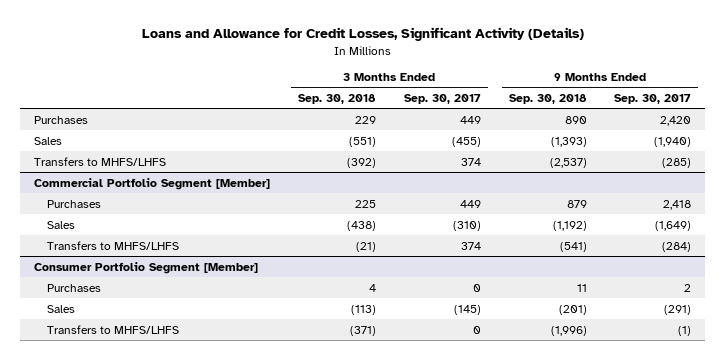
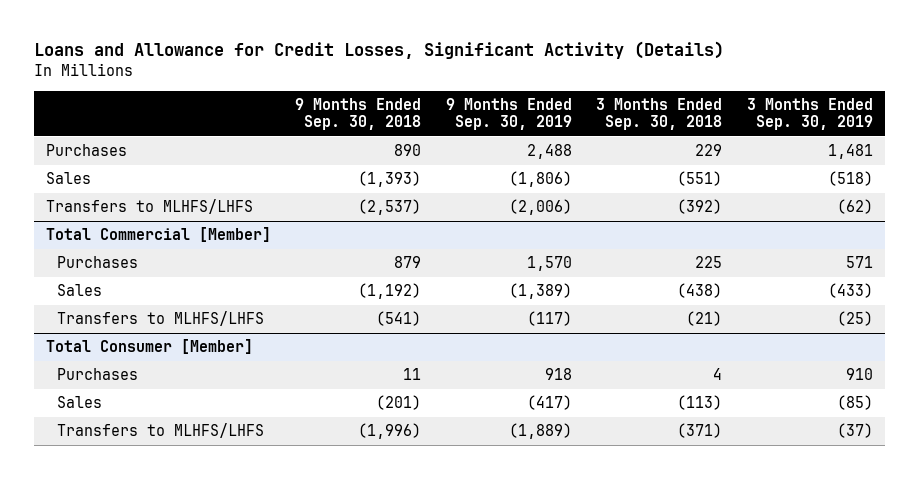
[403,94,481,105] Sep. 30, 2017 -> none
[614,94,692,105] Sep. 30, 2017 -> none
none -> [445,97,572,131] 9 Months Ended Sep. 30, 2019
none -> [746,97,873,131] 3 Months Ended Sep. 30, 2019
[33,156,166,166] Transfers to MHFS/LHFS -> [46,199,254,215] Transfers to MLHFS/LHFS
[33,177,270,190] Commercial Portfolio Segment [Member] -> [46,227,272,243] Total Commercial [Member]
[47,240,180,250] Transfers to MHFS/LHFS -> [57,311,265,327] Transfers to MLHFS/LHFS
[33,261,258,274] Consumer Portfolio Segment [Member] -> [46,339,254,355] Total Consumer [Member]
[47,324,180,334] Transfers to MHFS/LHFS -> [57,423,265,439] Transfers to MLHFS/LHFS

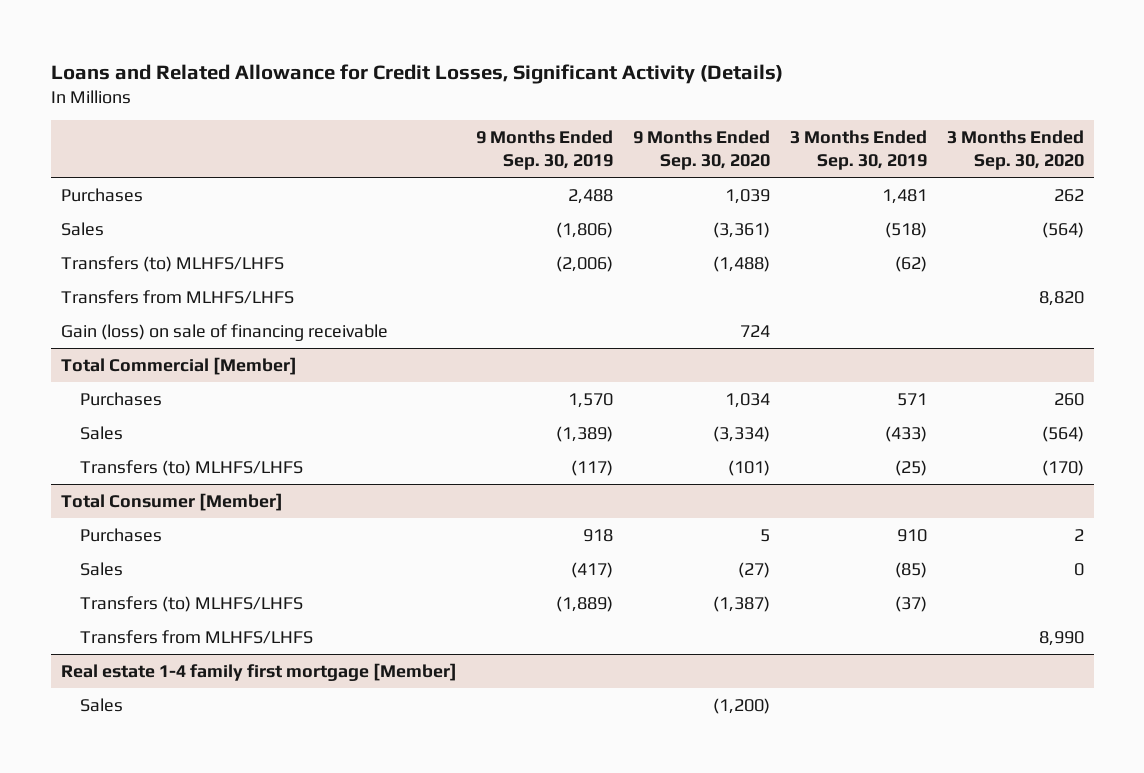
[33,41,724,60] Loans and Allowance for Credit Losses, Significant Activity (Details) -> [50,63,783,84] Loans and Related Allowance for Credit Losses, Significant Activity (Details)
[295,97,422,131] 9 Months Ended Sep. 30, 2018 -> none
[596,97,723,131] 3 Months Ended Sep. 30, 2018 -> none
none -> [633,130,771,170] 9 Months Ended Sep. 30, 2020
none -> [946,130,1084,170] 3 Months Ended Sep. 30, 2020
[46,199,254,215] Transfers to MLHFS/LHFS -> [60,255,284,272] Transfers (to) MLHFS/LHFS
none -> [60,289,294,304] Transfers from MLHFS/LHFS
none -> [60,323,388,341] Gain (loss) on sale of financing receivable
[57,311,265,327] Transfers to MLHFS/LHFS -> [80,459,304,476] Transfers (to) MLHFS/LHFS
[57,423,265,439] Transfers to MLHFS/LHFS -> [80,595,304,612] Transfers (to) MLHFS/LHFS
none -> [80,629,314,644] Transfers from MLHFS/LHFS
none -> [60,662,457,681] Real estate 1-4 family first mortgage [Member]
none -> [80,697,124,712] Sales

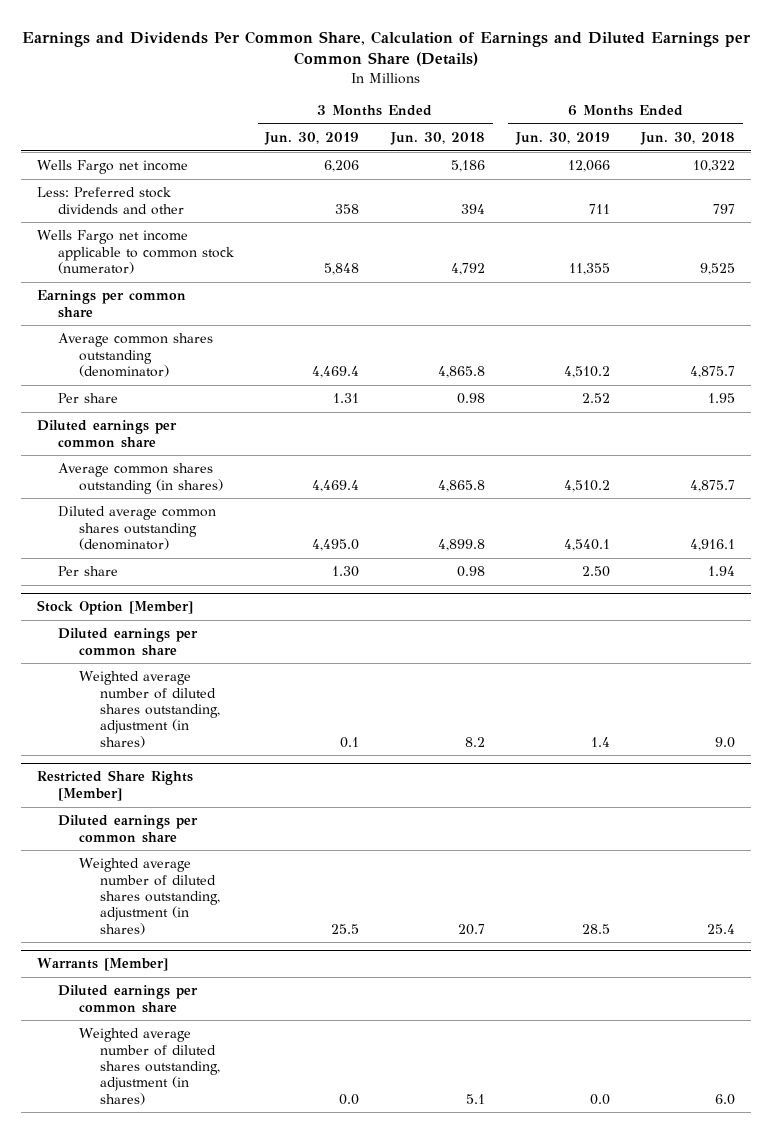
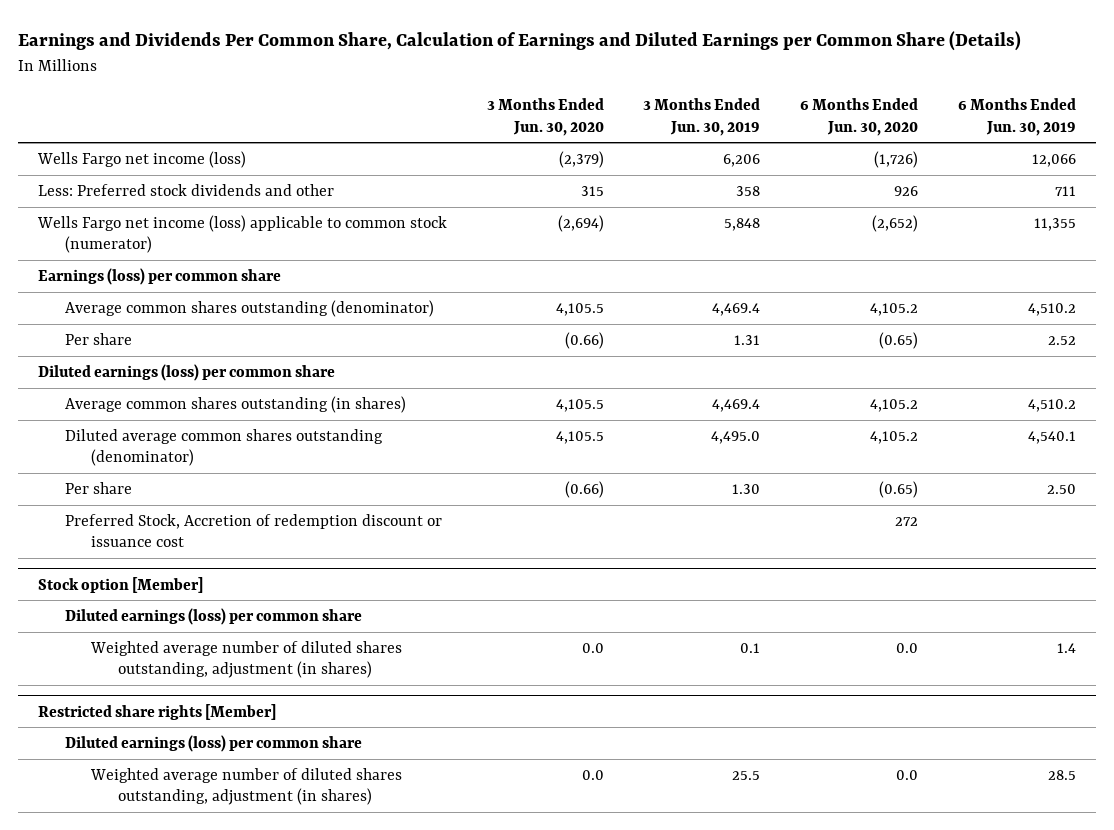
[389,131,485,145] Jun. 30, 2018 -> none
[640,131,736,145] Jun. 30, 2018 -> none
none -> [486,98,604,136] 3 Months Ended Jun. 30, 2020
none -> [800,98,919,136] 6 Months Ended Jun. 30, 2020
[36,160,188,175] Wells Fargo net income -> [36,151,246,169] Wells Fargo net income (loss)
[36,230,235,274] Wells Fargo net income applicable to common stock (numerator) -> [36,215,447,254] Wells Fargo net income (loss) applicable to common stock (numerator)
[36,290,186,318] Earnings per common share -> [37,268,281,286] Earnings (loss) per common share
[36,420,177,448] Diluted earnings per common share -> [37,364,335,382] Diluted earnings (loss) per common share
none -> [64,514,442,548] Preferred Stock, Accretion of redemption discount or issuance cost
[36,600,193,616] Stock Option [Member] -> [37,576,203,593] Stock option [Member]
[58,628,199,656] Diluted earnings per common share -> [64,608,362,626] Diluted earnings (loss) per common share
[36,770,193,801] Restricted Share Rights [Member] -> [37,703,276,720] Restricted share rights [Member]
[58,815,199,843] Diluted earnings per common share -> [64,735,362,753] Diluted earnings (loss) per common share
[36,958,168,972] Warrants [Member] -> none
[58,985,199,1013] Diluted earnings per common share -> none
[79,1028,221,1105] Weighted average number of diluted shares outstanding, adjustment (in shares) -> none

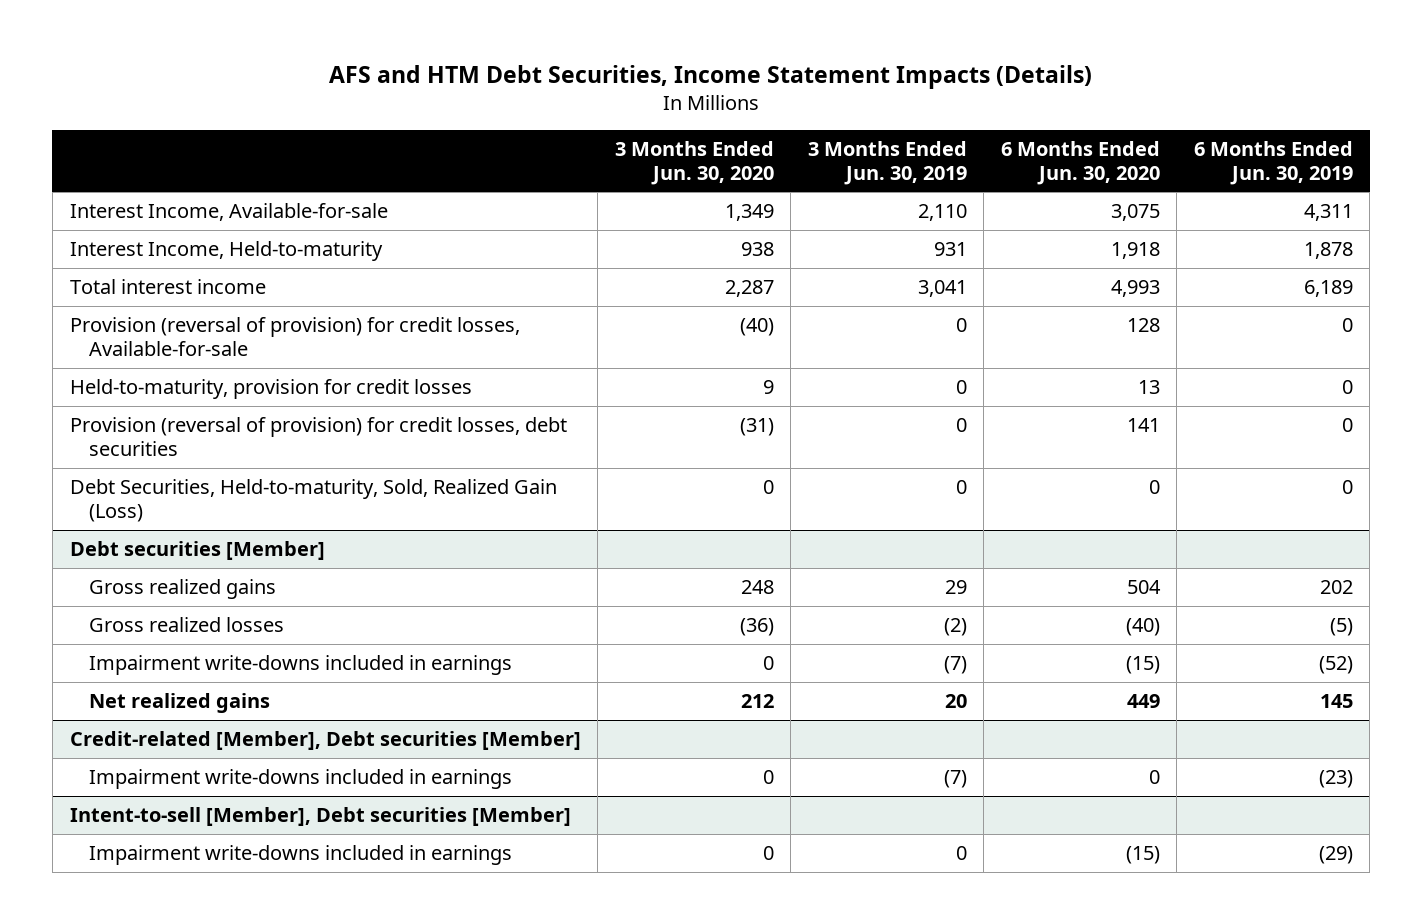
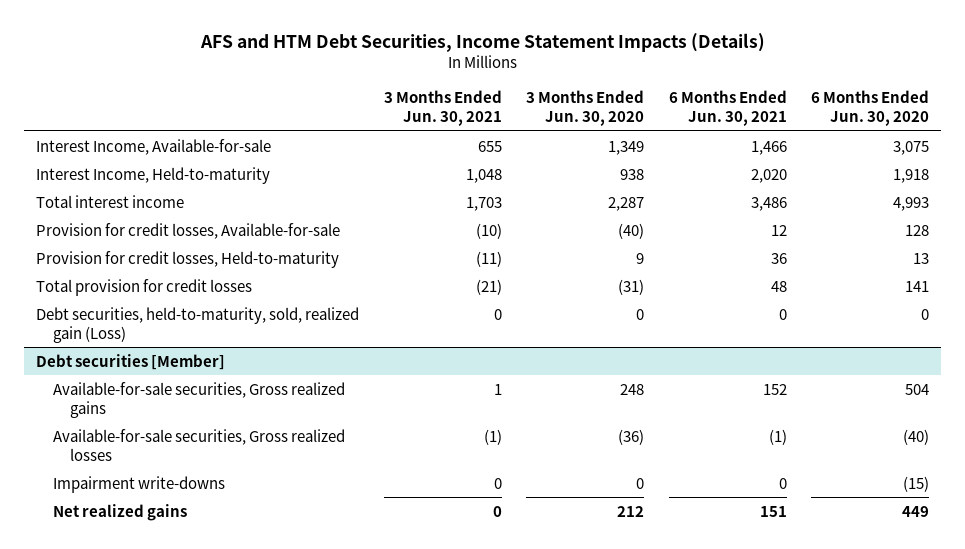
[807,140,967,185] 3 Months Ended Jun. 30, 2019 -> none
[1193,140,1353,185] 6 Months Ended Jun. 30, 2019 -> none
none -> [383,89,502,127] 3 Months Ended Jun. 30, 2021
none -> [668,89,787,127] 6 Months Ended Jun. 30, 2021
[69,317,520,356] Provision (reversal of provision) for credit losses, Available-for-sale -> [36,222,341,239] Provision for credit losses, Available-for-sale
[69,379,472,400] Held-to-maturity, provision for credit losses -> [36,250,340,268] Provision for credit losses, Held-to-maturity
[69,417,567,456] Provision (reversal of provision) for credit losses, debt securities -> [36,278,253,296] Total provision for credit losses
[69,479,557,522] Debt Securities, Held-to-maturity, Sold, Realized Gain (Loss) -> [36,306,360,343] Debt securities, held-to-maturity, sold, realized gain (Loss)
[89,579,277,600] Gross realized gains -> [53,381,346,418] Available-for-sale securities, Gross realized gains
[89,617,285,633] Gross realized losses -> [53,428,346,461] Available-for-sale securities, Gross realized losses
[89,655,513,676] Impairment write-downs included in earnings -> [53,475,226,493] Impairment write-downs
[69,731,581,751] Credit-related [Member], Debt securities [Member] -> none
[89,769,513,790] Impairment write-downs included in earnings -> none
[69,807,571,827] Intent-to-sell [Member], Debt securities [Member] -> none
[89,845,513,866] Impairment write-downs included in earnings -> none

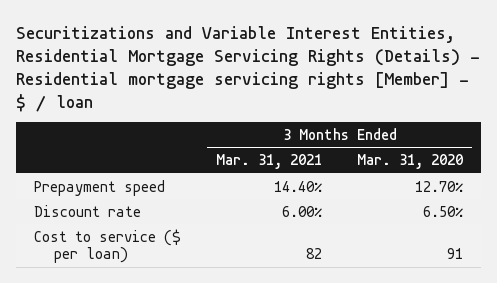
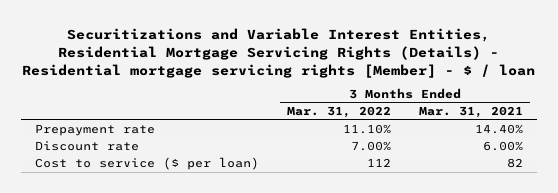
[357,154,464,170] Mar. 31, 2020 -> none
none -> [286,106,391,119] Mar. 31, 2022
[33,179,165,196] Prepayment speed -> [35,124,156,137] Prepayment rate

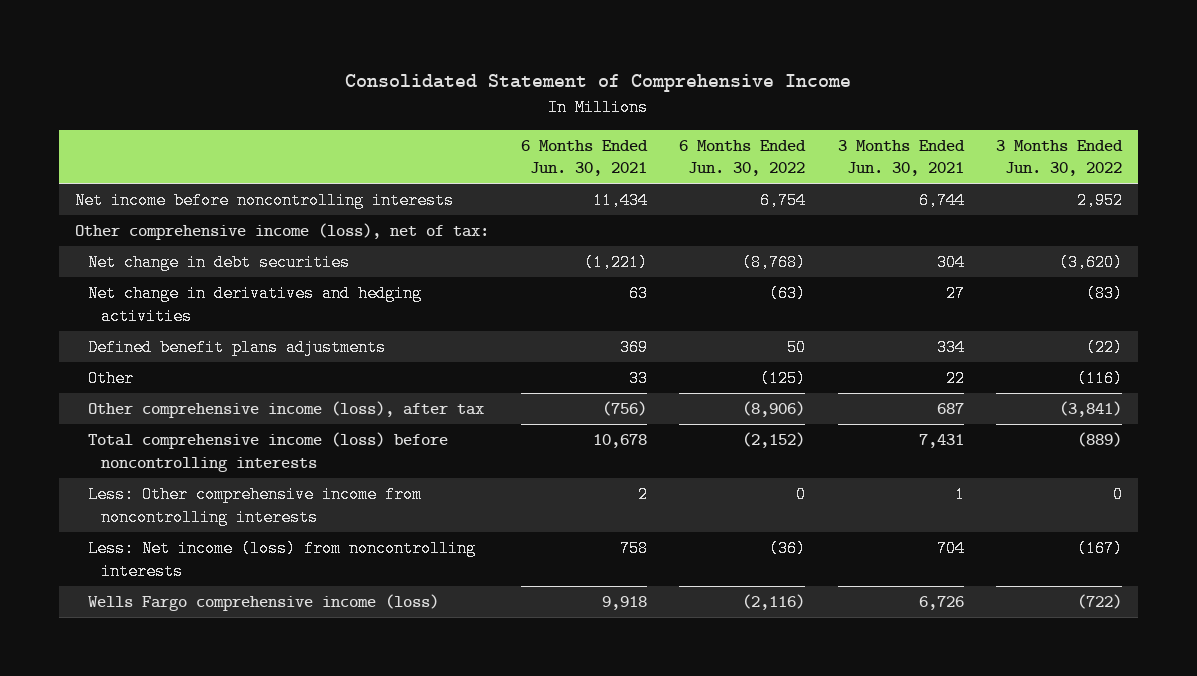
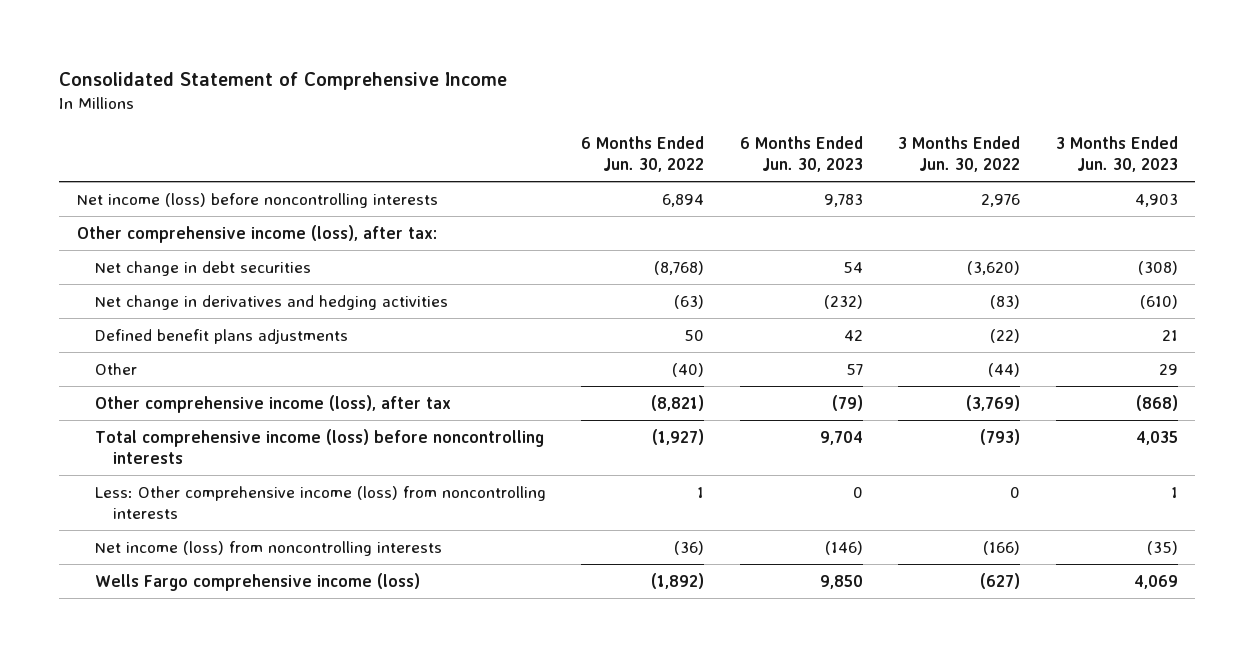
[521,139,649,177] 6 Months Ended Jun. 30, 2021 -> none
[837,139,965,177] 3 Months Ended Jun. 30, 2021 -> none
none -> [739,135,863,172] 6 Months Ended Jun. 30, 2023
none -> [1055,135,1178,172] 3 Months Ended Jun. 30, 2023
[75,191,455,209] Net income before noncontrolling interests -> [76,192,438,208] Net income (loss) before noncontrolling interests
[760,191,807,209] 6,754 -> [662,193,705,207] 6,894
[1076,191,1123,209] 2,952 -> [981,193,1021,207] 2,976
[75,222,490,240] Other comprehensive income (loss), net of tax: -> [76,224,437,243] Other comprehensive income (loss), after tax:
[760,369,807,387] (125) -> [672,362,705,377] (40)
[1076,369,1123,387] (116) -> [988,362,1021,377] (44)
[742,400,806,417] (8,906) -> [651,394,705,411] (8,821)
[1058,400,1122,417] (3,841) -> [966,394,1021,411] (3,769)
[742,431,806,448] (2,152) -> [652,428,705,445] (1,927)
[1076,431,1122,447] (889) -> [980,428,1021,445] (793)
[88,485,423,526] Less: Other comprehensive income from noncontrolling interests -> [94,485,546,519] Less: Other comprehensive income (loss) from noncontrolling interests
[796,485,807,503] 0 -> [697,486,705,498] 1
[88,539,477,580] Less: Net income (loss) from noncontrolling interests -> [94,540,442,556] Net income (loss) from noncontrolling interests
[1076,539,1123,557] (167) -> [983,540,1021,555] (166)
[742,593,806,610] (2,116) -> [651,572,705,589] (1,892)
[1076,593,1122,609] (722) -> [980,572,1021,589] (627)

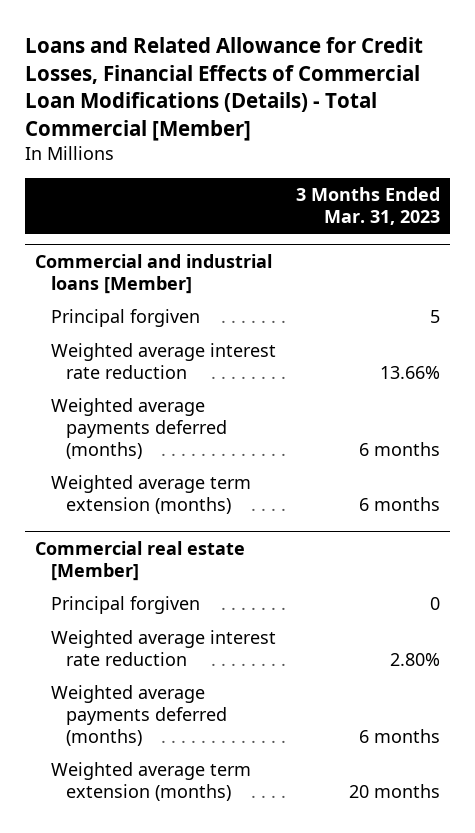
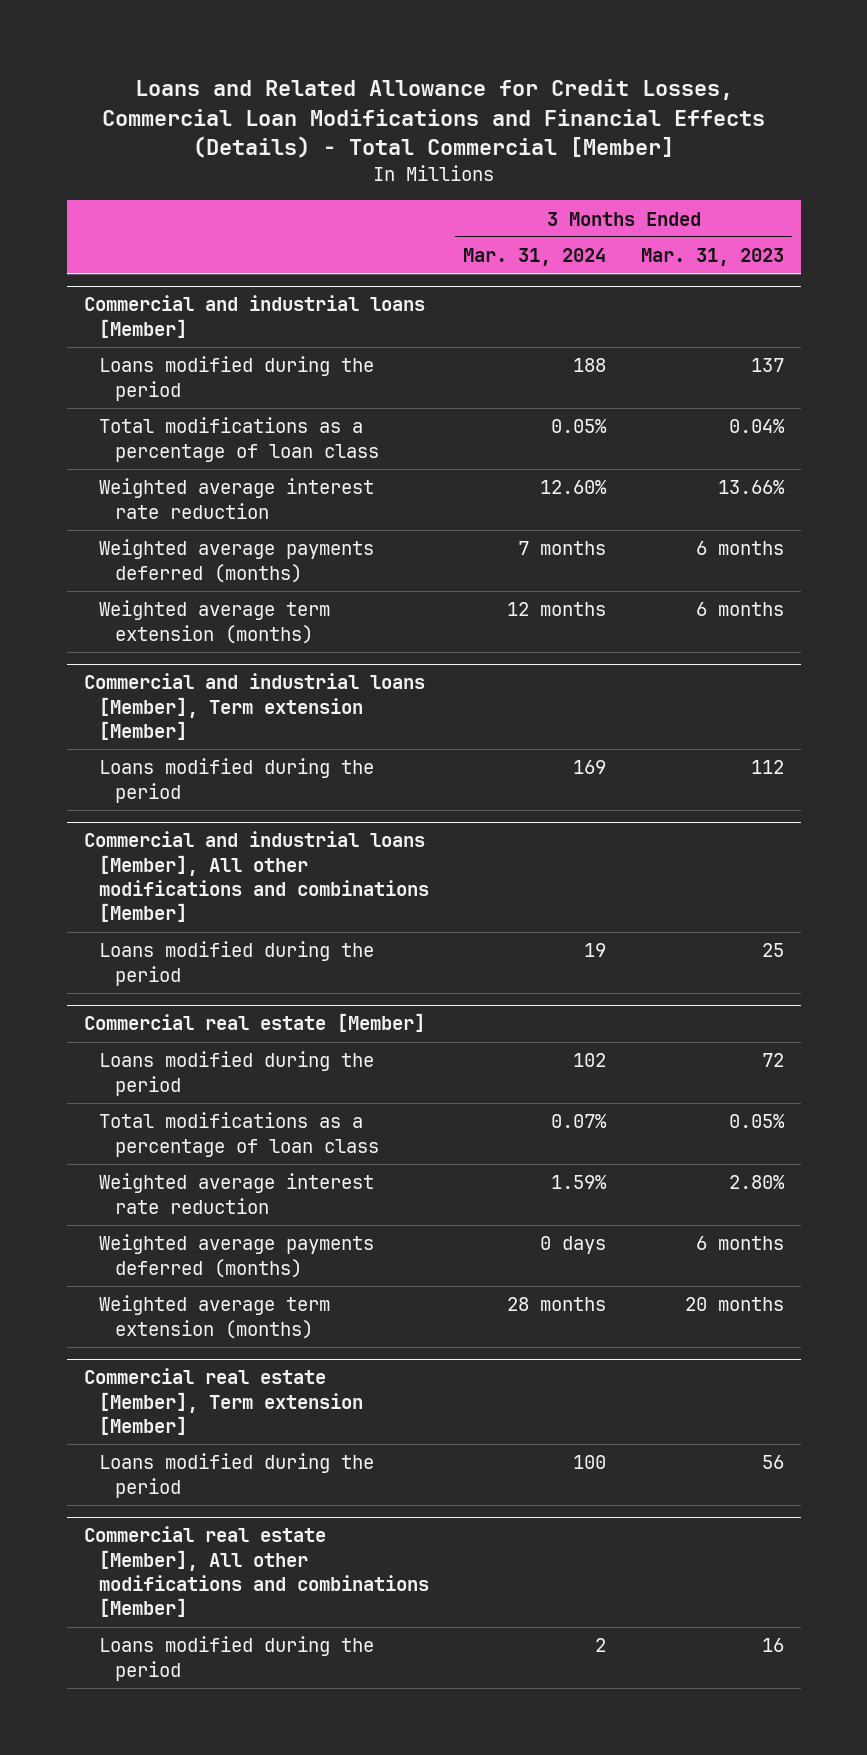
[25,36,424,141] Loans and Related Allowance for Credit Losses, Financial Effects of Commercial Loan Modifications (Details) - Total Commercial [Member] -> [101,79,765,159] Loans and Related Allowance for Credit Losses, Commercial Loan Modifications and Financial Effects (Details) - Total Commercial [Member]
none -> [463,248,607,267] Mar. 31, 2024
[50,309,200,328] Principal forgiven -> none
none -> [99,356,375,401] Loans modified during the period
none -> [99,417,380,462] Total modifications as a percentage of loan class
none -> [83,673,425,741] Commercial and industrial loans [Member], Term extension [Member]
none -> [99,758,375,803] Loans modified during the period
none -> [83,831,430,923] Commercial and industrial loans [Member], All other modifications and combinations [Member]
none -> [99,941,375,986] Loans modified during the period
[50,596,200,615] Principal forgiven -> none
none -> [99,1051,375,1096] Loans modified during the period
none -> [99,1112,380,1157] Total modifications as a percentage of loan class
none -> [83,1368,364,1436] Commercial real estate [Member], Term extension [Member]
none -> [99,1453,375,1498] Loans modified during the period
none -> [83,1526,430,1618] Commercial real estate [Member], All other modifications and combinations [Member]
none -> [99,1636,375,1681] Loans modified during the period

